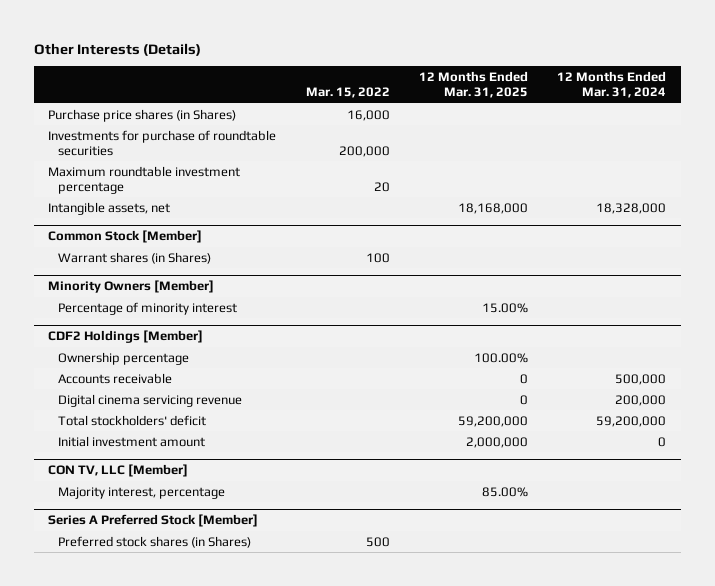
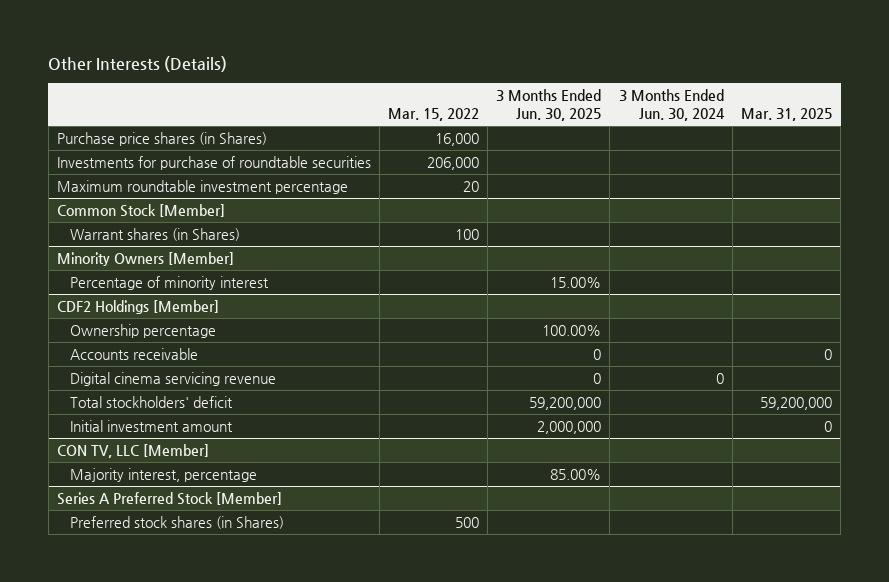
[419,71,529,99] 12 Months Ended Mar. 31, 2025 -> none
[557,71,667,99] 12 Months Ended Mar. 31, 2024 -> none
none -> [496,89,602,122] 3 Months Ended Jun. 30, 2025
none -> [618,89,725,122] 3 Months Ended Jun. 30, 2024
none -> [740,108,832,122] Mar. 31, 2025
[338,145,390,157] 200,000 -> [426,156,479,170] 206,000
[48,201,171,215] Intangible assets, net -> none

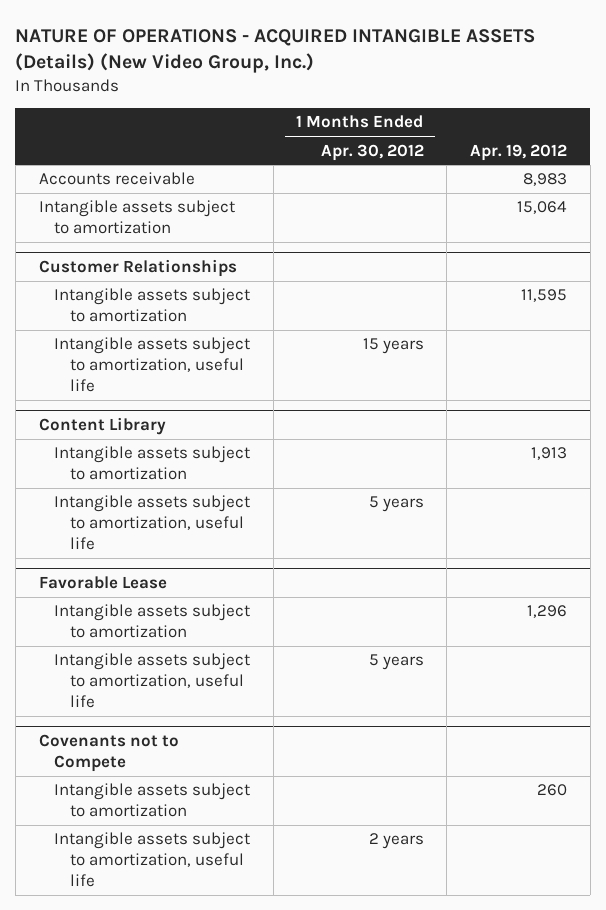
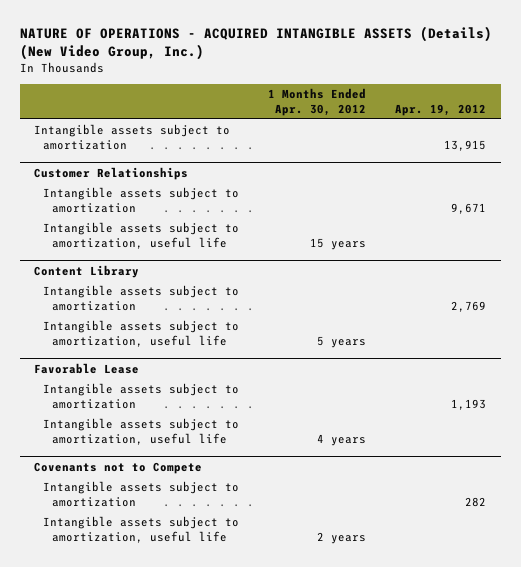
[38,172,195,186] Accounts receivable -> none
[517,201,568,215] 15,064 -> [444,140,487,152] 13,915
[521,289,568,303] 11,595 -> [451,203,487,215] 9,671
[531,447,568,461] 1,913 -> [451,301,487,313] 2,769
[527,605,568,619] 1,296 -> [451,399,487,411] 1,193
[368,654,424,671] 5 years -> [317,434,367,447] 4 years
[537,784,568,797] 260 -> [465,497,487,508] 282

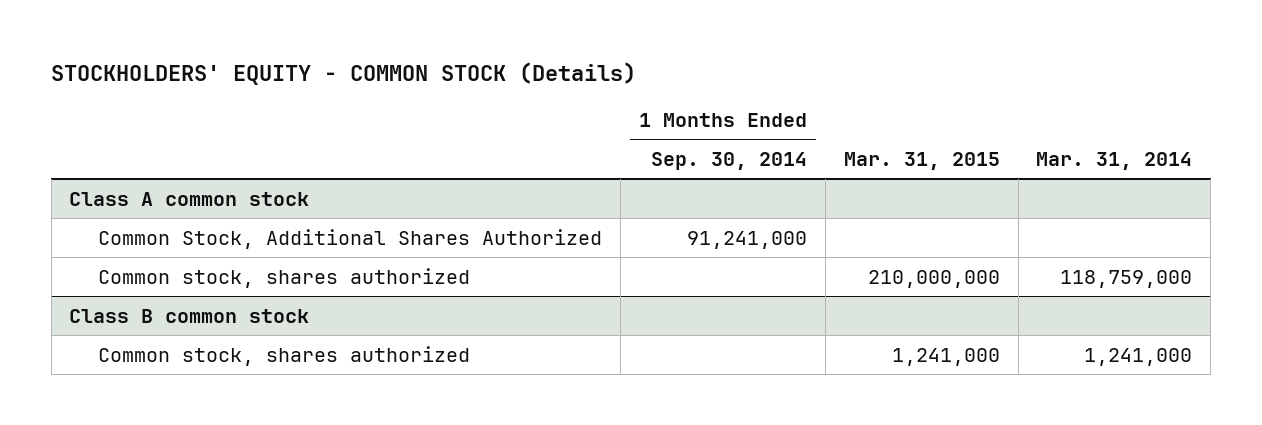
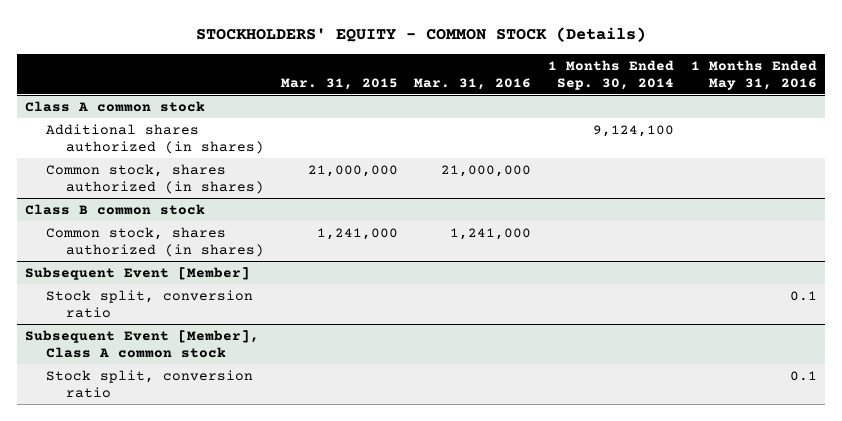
[1036,151,1193,170] Mar. 31, 2014 -> none
none -> [414,77,532,90] Mar. 31, 2016
none -> [690,59,817,90] 1 Months Ended May 31, 2016
[98,228,603,249] Common Stock, Additional Shares Authorized -> [45,123,264,154] Additional shares authorized (in shares)
[686,230,807,249] 91,241,000 -> [593,124,675,137] 9,124,100
[98,267,471,288] Common stock, shares authorized -> [45,163,264,194] Common stock, shares authorized (in shares)
[867,269,1000,288] 210,000,000 -> [307,164,398,177] 21,000,000
[98,345,471,366] Common stock, shares authorized -> [45,226,264,257] Common stock, shares authorized (in shares)
none -> [25,266,251,280] Subsequent Event [Member]
none -> [45,289,253,318] Stock split, conversion ratio
none -> [25,329,260,358] Subsequent Event [Member], Class A common stock
none -> [45,369,253,398] Stock split, conversion ratio

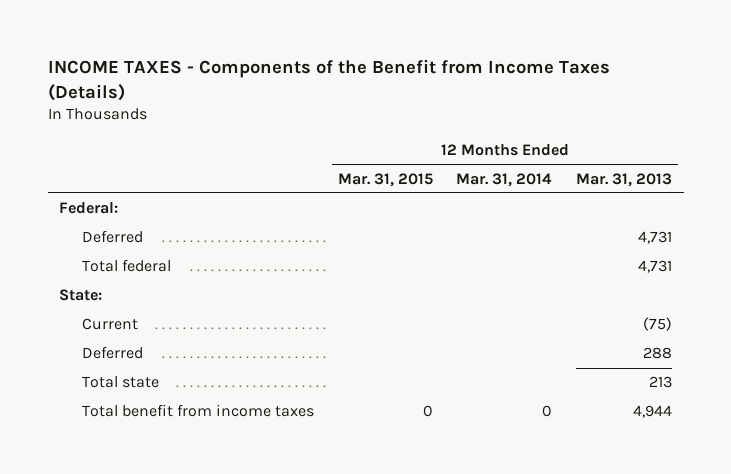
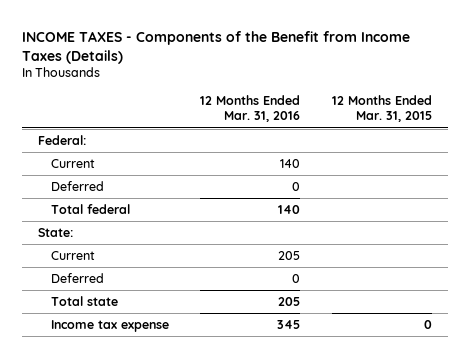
[456,172,553,187] Mar. 31, 2014 -> none
[575,172,672,187] Mar. 31, 2013 -> none
none -> [200,95,301,123] 12 Months Ended Mar. 31, 2016
none -> [50,158,95,168] Current
[81,404,314,418] Total benefit from income taxes -> [50,319,169,332] Income tax expense

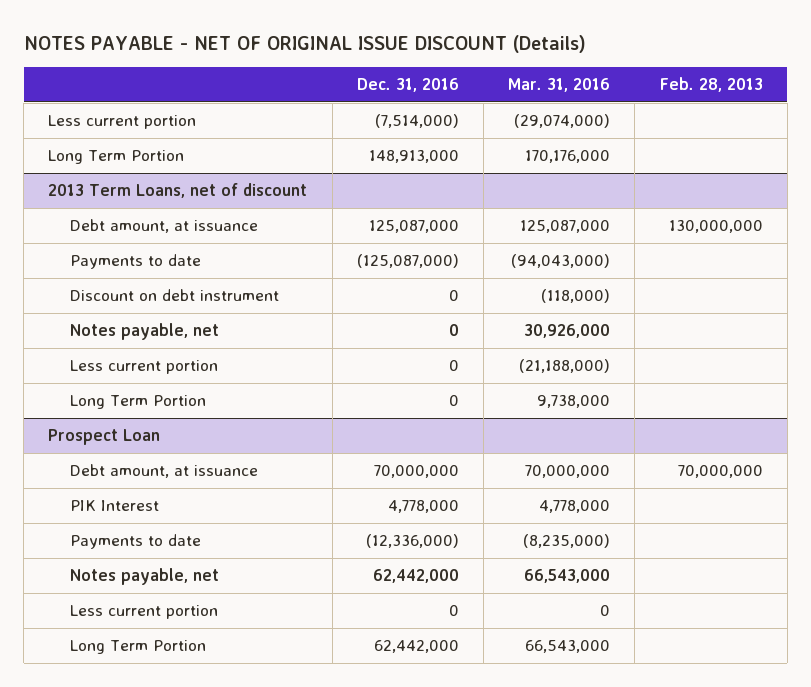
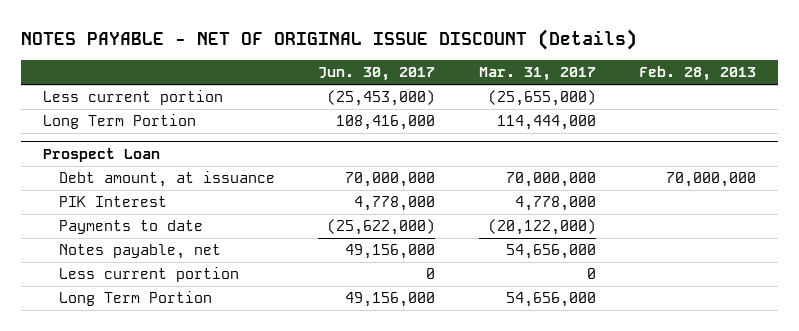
[356,77,459,92] Dec. 31, 2016 -> none
[508,77,611,92] Mar. 31, 2016 -> none
none -> [318,67,436,82] Jun. 30, 2017
none -> [478,67,596,82] Mar. 31, 2017
[48,183,308,199] 2013 Term Loans, net of discount -> none
[70,219,259,234] Debt amount, at issuance -> none
[70,254,202,270] Payments to date -> none
[70,289,280,302] Discount on debt instrument -> none
[70,323,220,341] Notes payable, net -> none
[70,360,219,375] Less current portion -> none
[70,395,207,410] Long Term Portion -> none

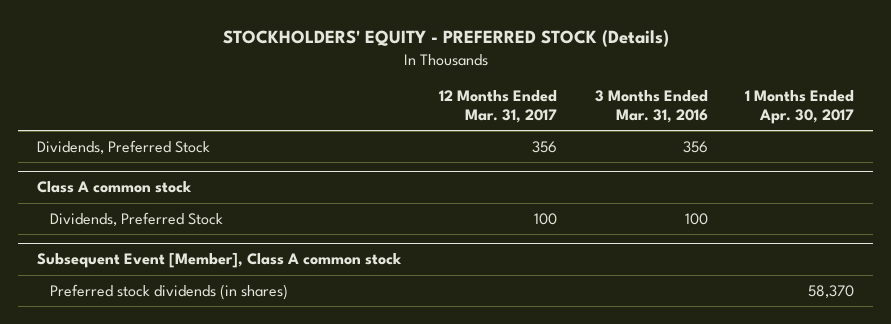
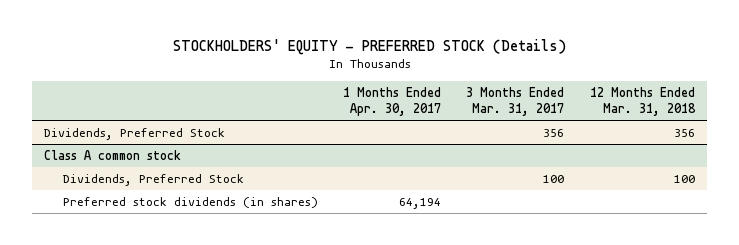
[438,90,557,124] 12 Months Ended Mar. 31, 2017 -> none
[594,90,708,124] 3 Months Ended Mar. 31, 2016 -> none
none -> [466,86,565,116] 3 Months Ended Mar. 31, 2017
none -> [589,86,696,116] 12 Months Ended Mar. 31, 2018
[36,253,402,269] Subsequent Event [Member], Class A common stock -> none
[49,283,288,300] Preferred stock dividends (in shares) -> none
none -> [62,197,318,209] Preferred stock dividends (in shares)

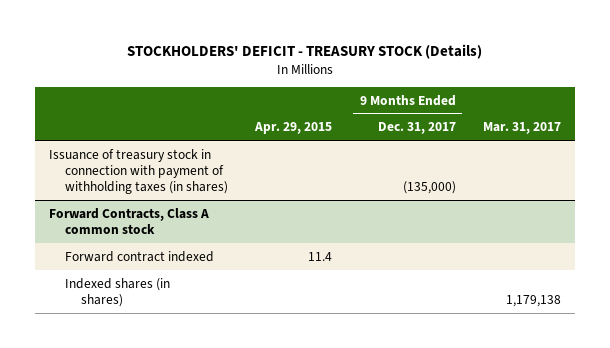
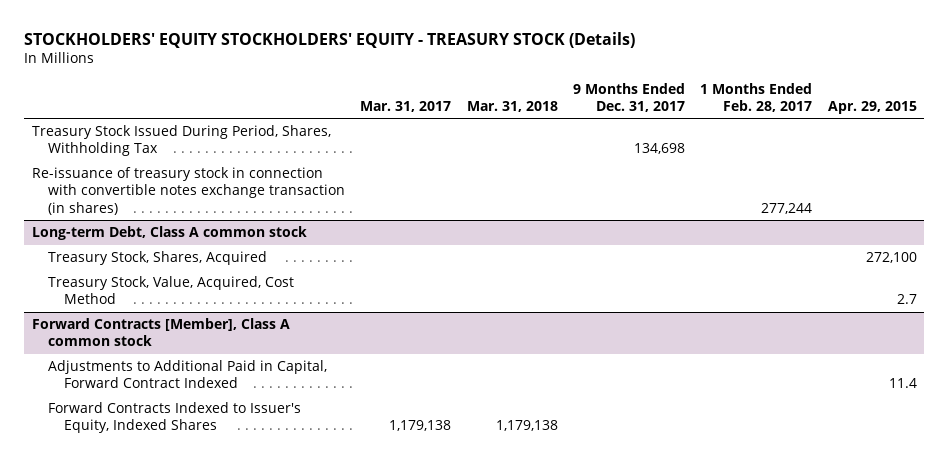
[127,43,483,59] STOCKHOLDERS' DEFICIT - TREASURY STOCK (Details) -> [24,31,636,48] STOCKHOLDERS' EQUITY STOCKHOLDERS' EQUITY - TREASURY STOCK (Details)
none -> [466,100,558,112] Mar. 31, 2018
none -> [700,82,813,112] 1 Months Ended Feb. 28, 2017
[49,148,228,195] Issuance of treasury stock in connection with payment of withholding taxes (in shares) -> [31,125,331,157] Treasury Stock Issued During Period, Shares, Withholding Tax
[402,181,456,195] (135,000) -> [634,143,686,155] 134,698
none -> [31,167,346,215] Re-issuance of treasury stock in connection with convertible notes exchange transaction (in shares)
none -> [31,226,307,241] Long-term Debt, Class A common stock
none -> [48,251,268,266] Treasury Stock, Shares, Acquired
none -> [48,276,295,305] Treasury Stock, Value, Acquired, Cost Method
[49,207,210,234] Forward Contracts, Class A common stock -> [31,318,290,347] Forward Contracts [Member], Class A common stock
[64,250,214,262] Forward contract indexed -> [48,360,328,389] Adjustments to Additional Paid in Capital, Forward Contract Indexed
[64,277,170,307] Indexed shares (in shares) -> [48,402,302,434] Forward Contracts Indexed to Issuer's Equity, Indexed Shares

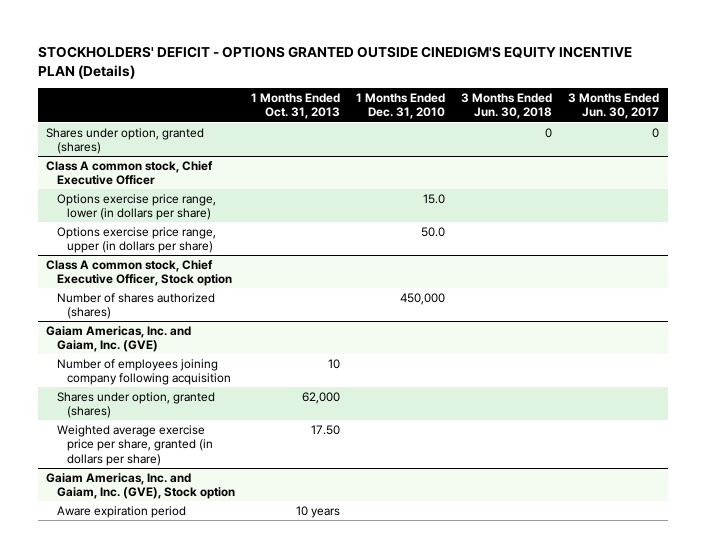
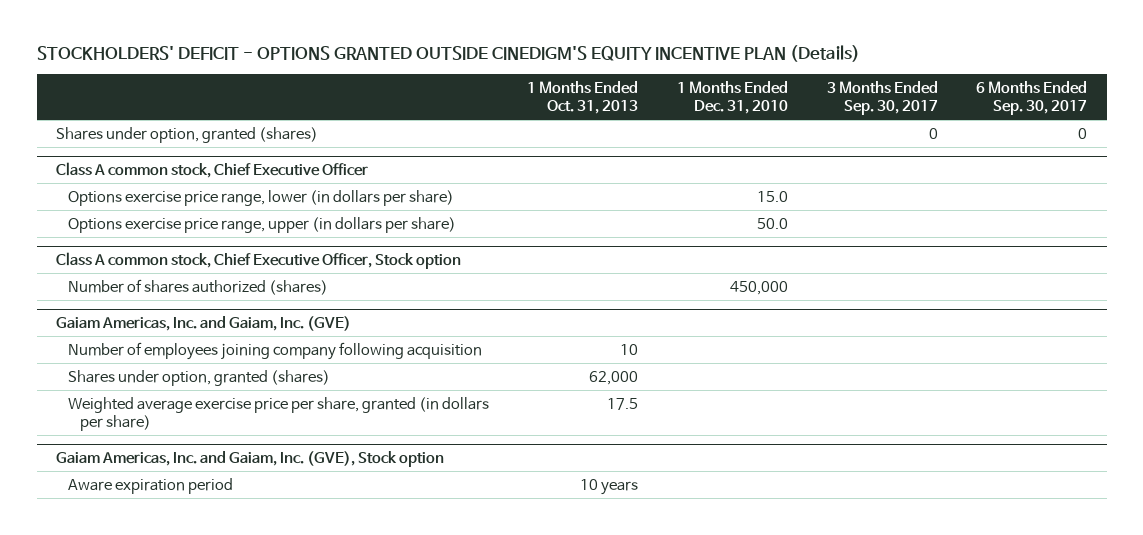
[461,93,553,120] 3 Months Ended Jun. 30, 2018 -> none
[568,93,660,120] 3 Months Ended Jun. 30, 2017 -> none
none -> [826,80,938,115] 3 Months Ended Sep. 30, 2017
none -> [976,80,1088,115] 6 Months Ended Sep. 30, 2017
[310,424,340,435] 17.50 -> [607,397,639,410] 17.5

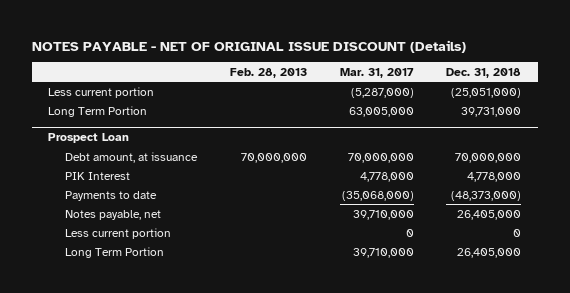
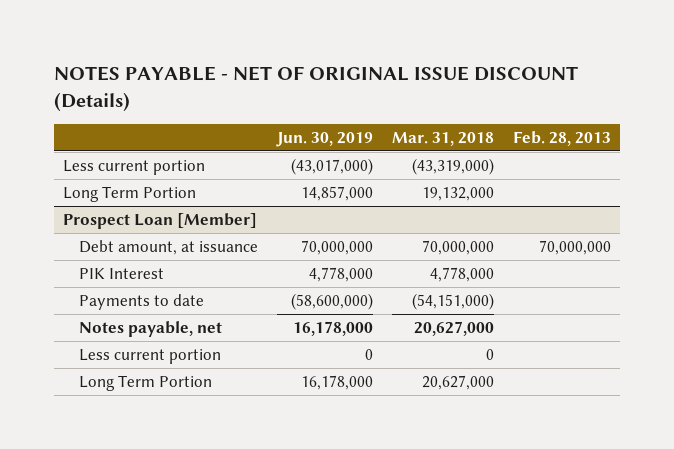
[339,68,414,79] Mar. 31, 2017 -> none
[446,68,522,79] Dec. 31, 2018 -> none
none -> [275,132,373,148] Jun. 30, 2019
none -> [391,132,494,147] Mar. 31, 2018
[48,133,130,144] Prospect Loan -> [63,212,258,229] Prospect Loan [Member]

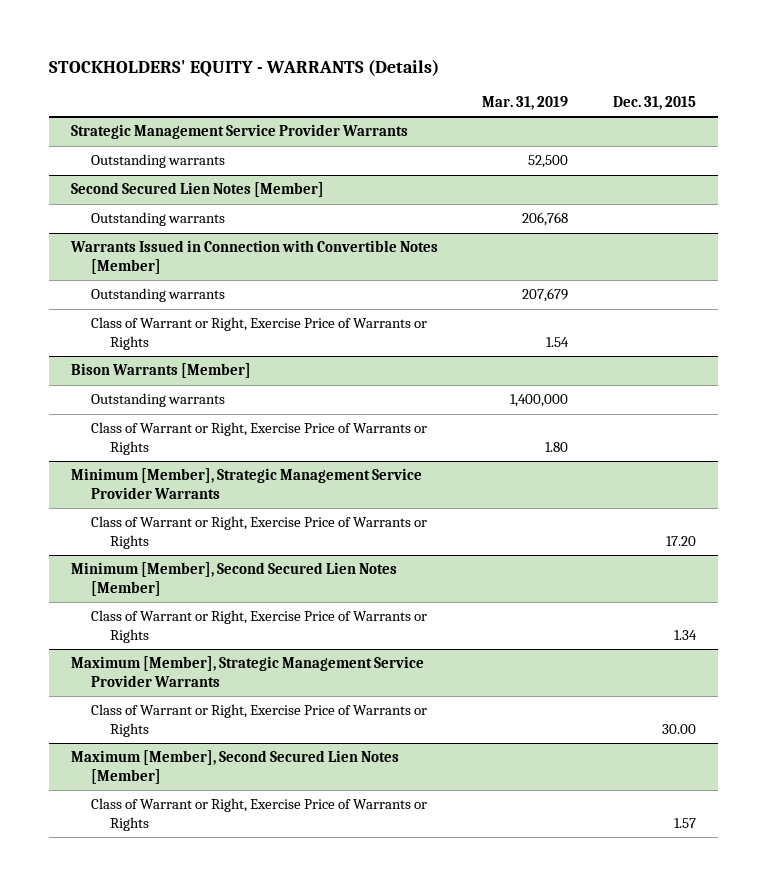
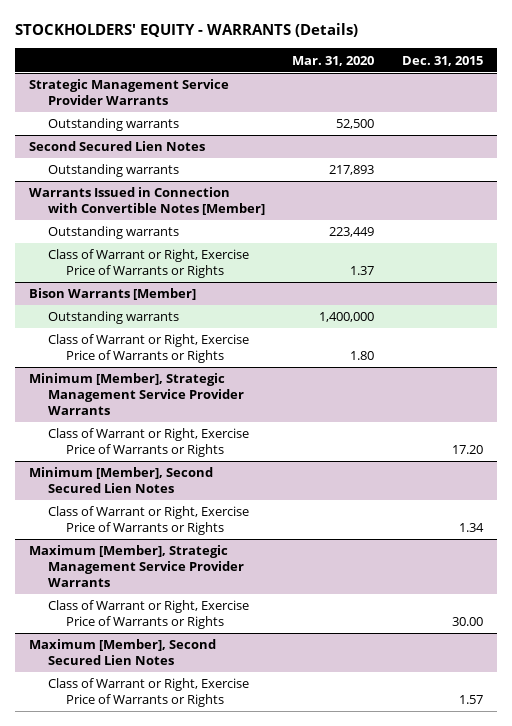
[482,96,569,111] Mar. 31, 2019 -> none
none -> [292,55,375,66] Mar. 31, 2020
[71,182,325,198] Second Secured Lien Notes [Member] -> [29,141,206,152] Second Secured Lien Notes
[71,562,398,596] Minimum [Member], Second Secured Lien Notes [Member] -> [29,467,214,494] Minimum [Member], Second Secured Lien Notes
[71,750,400,784] Maximum [Member], Second Secured Lien Notes [Member] -> [29,639,217,666] Maximum [Member], Second Secured Lien Notes

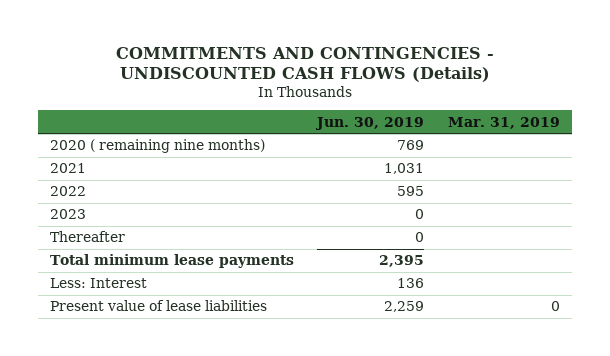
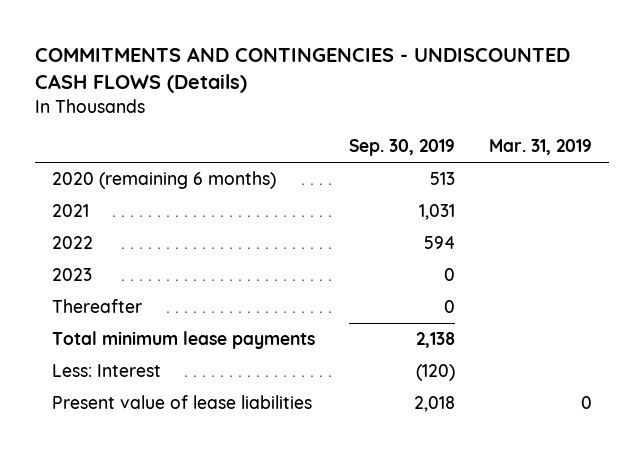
[315,116,425,130] Jun. 30, 2019 -> none
none -> [348,139,455,157] Sep. 30, 2019
[49,139,265,154] 2020 ( remaining nine months) -> [51,171,276,190] 2020 (remaining 6 months)

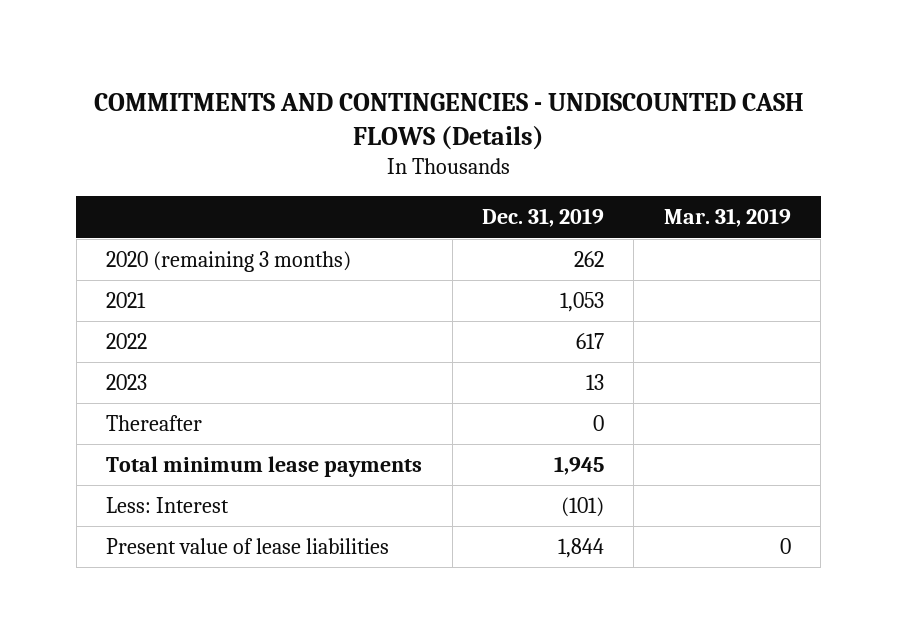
[348,139,455,157] Sep. 30, 2019 -> none
none -> [482,208,605,228] Dec. 31, 2019
[51,171,276,190] 2020 (remaining 6 months) -> [106,251,352,273] 2020 (remaining 3 months)

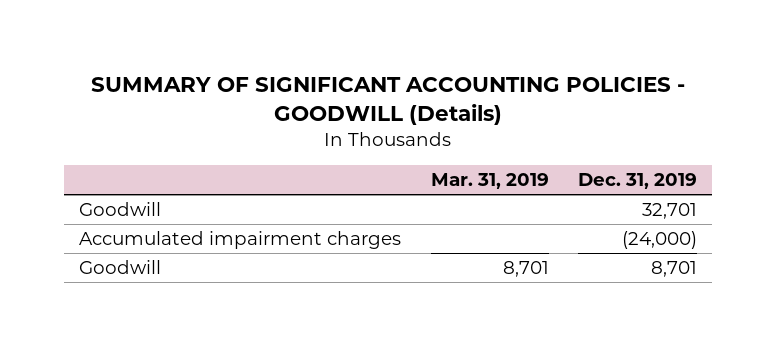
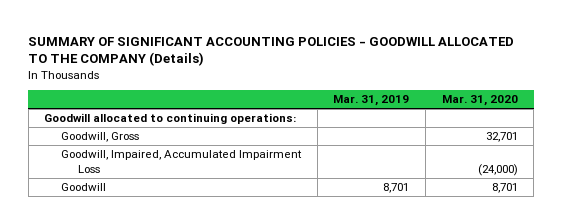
[91,77,686,126] SUMMARY OF SIGNIFICANT ACCOUNTING POLICIES - GOODWILL (Details) -> [28,36,515,67] SUMMARY OF SIGNIFICANT ACCOUNTING POLICIES - GOODWILL ALLOCATED TO THE COMPANY (Details)
[578,172,698,189] Dec. 31, 2019 -> none
none -> [441,95,518,107] Mar. 31, 2020
none -> [44,113,297,125] Goodwill allocated to continuing operations:
[78,202,161,217] Goodwill -> [60,132,139,143] Goodwill, Gross
[78,231,401,250] Accumulated impairment charges -> [60,150,302,173] Goodwill, Impaired, Accumulated Impairment Loss

